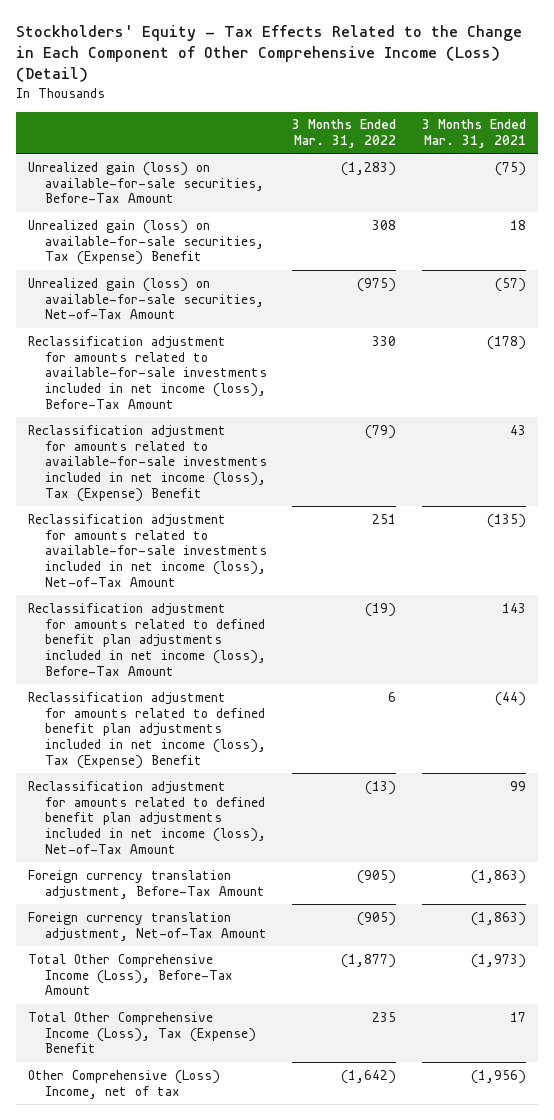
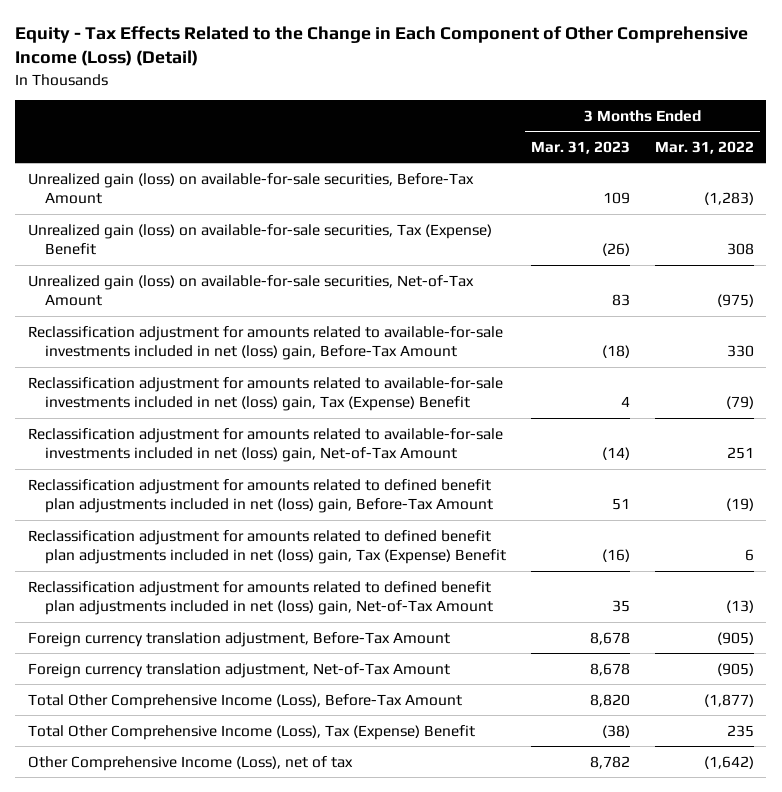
[15,24,522,83] Stockholders' Equity - Tax Effects Related to the Change in Each Component of Other Comprehensive Income (Loss) (Detail) -> [15,26,749,67] Equity - Tax Effects Related to the Change in Each Component of Other Comprehensive Income (Loss) (Detail)
[421,119,526,149] 3 Months Ended Mar. 31, 2021 -> none
none -> [531,140,631,154] Mar. 31, 2023
[28,335,267,410] Reclassification adjustment for amounts related to available-for-sale investments included in net income (loss), Before-Tax Amount -> [27,325,503,361] Reclassification adjustment for amounts related to available-for-sale investments included in net (loss) gain, Before-Tax Amount
[28,424,267,503] Reclassification adjustment for amounts related to available-for-sale investments included in net income (loss), Tax (Expense) Benefit -> [27,376,503,412] Reclassification adjustment for amounts related to available-for-sale investments included in net (loss) gain, Tax (Expense) Benefit
[28,513,267,588] Reclassification adjustment for amounts related to available-for-sale investments included in net income (loss), Net-of-Tax Amount -> [27,427,503,463] Reclassification adjustment for amounts related to available-for-sale investments included in net (loss) gain, Net-of-Tax Amount
[28,602,266,677] Reclassification adjustment for amounts related to defined benefit plan adjustments included in net income (loss), Before-Tax Amount -> [27,478,494,514] Reclassification adjustment for amounts related to defined benefit plan adjustments included in net (loss) gain, Before-Tax Amount
[28,691,266,770] Reclassification adjustment for amounts related to defined benefit plan adjustments included in net income (loss), Tax (Expense) Benefit -> [27,529,507,565] Reclassification adjustment for amounts related to defined benefit plan adjustments included in net (loss) gain, Tax (Expense) Benefit
[28,780,266,855] Reclassification adjustment for amounts related to defined benefit plan adjustments included in net income (loss), Net-of-Tax Amount -> [27,580,494,616] Reclassification adjustment for amounts related to defined benefit plan adjustments included in net (loss) gain, Net-of-Tax Amount
[28,1069,221,1099] Other Comprehensive (Loss) Income, net of tax -> [27,755,353,771] Other Comprehensive Income (Loss), net of tax

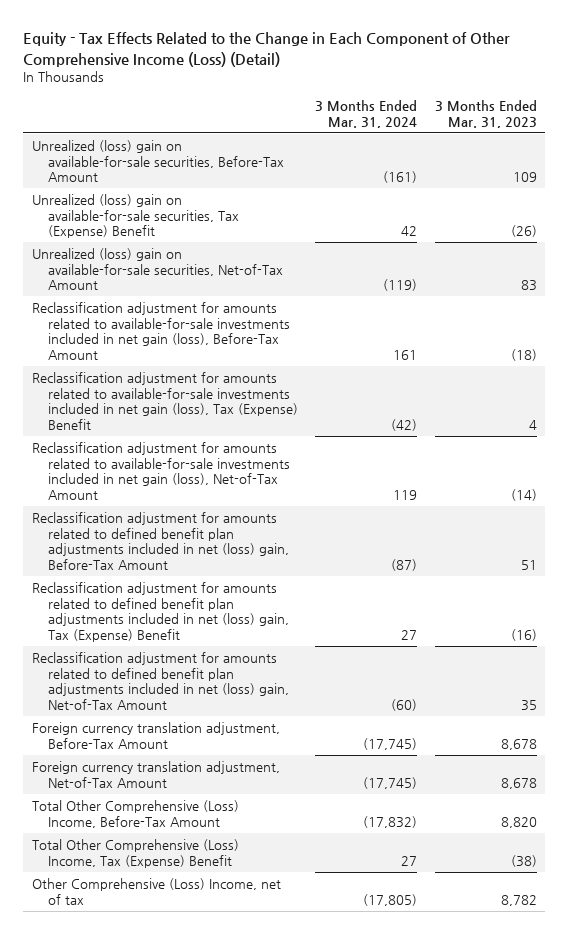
[655,140,755,154] Mar. 31, 2022 -> none
none -> [315,100,418,128] 3 Months Ended Mar. 31, 2024
[27,172,474,205] Unrealized gain (loss) on available-for-sale securities, Before-Tax Amount -> [31,140,285,183] Unrealized (loss) gain on available-for-sale securities, Before-Tax Amount
[27,223,492,256] Unrealized gain (loss) on available-for-sale securities, Tax (Expense) Benefit -> [31,194,240,239] Unrealized (loss) gain on available-for-sale securities, Tax (Expense) Benefit
[27,274,474,307] Unrealized gain (loss) on available-for-sale securities, Net-of-Tax Amount -> [31,248,284,291] Unrealized (loss) gain on available-for-sale securities, Net-of-Tax Amount
[27,325,503,361] Reclassification adjustment for amounts related to available-for-sale investments included in net (loss) gain, Before-Tax Amount -> [31,302,291,360] Reclassification adjustment for amounts related to available-for-sale investments included in net gain (loss), Before-Tax Amount
[27,376,503,412] Reclassification adjustment for amounts related to available-for-sale investments included in net (loss) gain, Tax (Expense) Benefit -> [31,372,299,430] Reclassification adjustment for amounts related to available-for-sale investments included in net gain (loss), Tax (Expense) Benefit
[27,427,503,463] Reclassification adjustment for amounts related to available-for-sale investments included in net (loss) gain, Net-of-Tax Amount -> [31,442,291,500] Reclassification adjustment for amounts related to available-for-sale investments included in net gain (loss), Net-of-Tax Amount
[27,693,462,709] Total Other Comprehensive Income (Loss), Before-Tax Amount -> [31,800,239,828] Total Other Comprehensive (Loss) Income, Before-Tax Amount
[27,724,475,740] Total Other Comprehensive Income (Loss), Tax (Expense) Benefit -> [31,839,239,868] Total Other Comprehensive (Loss) Income, Tax (Expense) Benefit
[27,755,353,771] Other Comprehensive Income (Loss), net of tax -> [31,878,281,905] Other Comprehensive (Loss) Income, net of tax

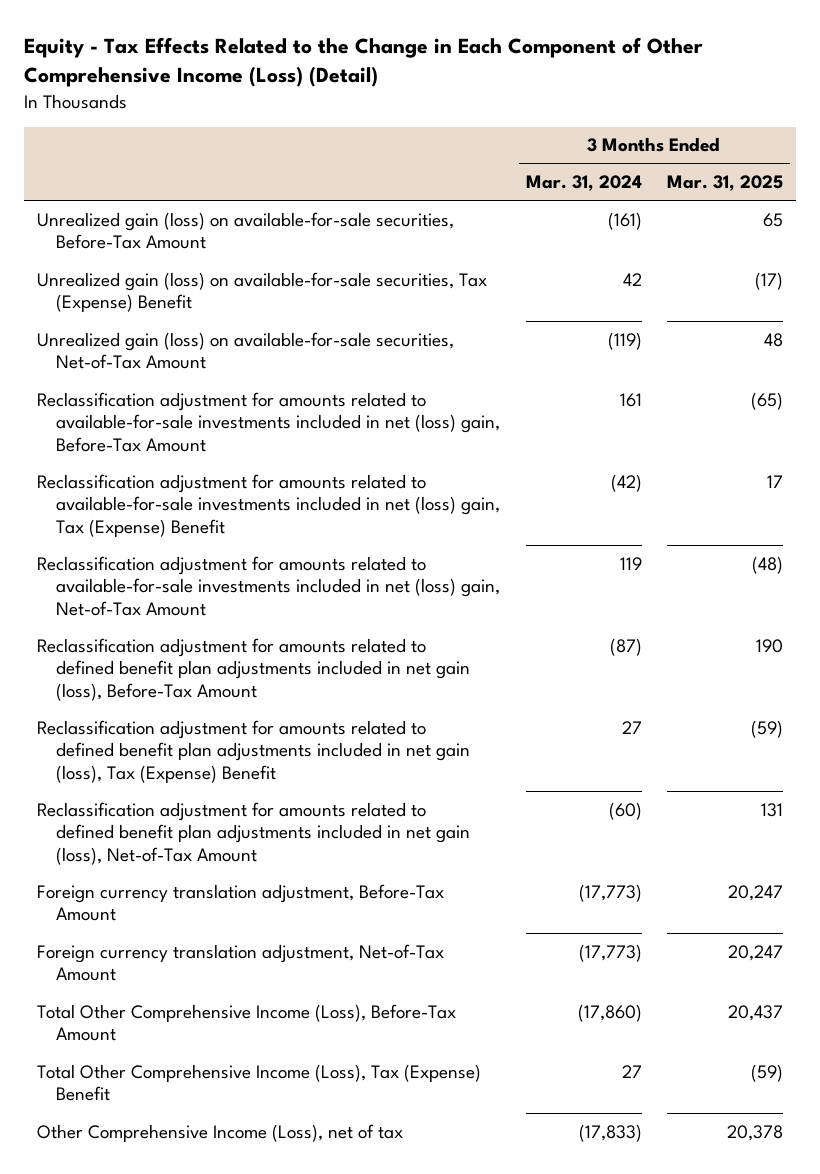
[434,100,537,128] 3 Months Ended Mar. 31, 2023 -> none
none -> [667,175,784,192] Mar. 31, 2025
[31,140,285,183] Unrealized (loss) gain on available-for-sale securities, Before-Tax Amount -> [36,211,454,250] Unrealized gain (loss) on available-for-sale securities, Before-Tax Amount
[31,194,240,239] Unrealized (loss) gain on available-for-sale securities, Tax (Expense) Benefit -> [36,271,487,313] Unrealized gain (loss) on available-for-sale securities, Tax (Expense) Benefit
[31,248,284,291] Unrealized (loss) gain on available-for-sale securities, Net-of-Tax Amount -> [36,331,454,370] Unrealized gain (loss) on available-for-sale securities, Net-of-Tax Amount
[31,302,291,360] Reclassification adjustment for amounts related to available-for-sale investments included in net gain (loss), Before-Tax Amount -> [36,391,500,453] Reclassification adjustment for amounts related to available-for-sale investments included in net (loss) gain, Before-Tax Amount
[31,372,299,430] Reclassification adjustment for amounts related to available-for-sale investments included in net gain (loss), Tax (Expense) Benefit -> [36,473,500,538] Reclassification adjustment for amounts related to available-for-sale investments included in net (loss) gain, Tax (Expense) Benefit
[31,442,291,500] Reclassification adjustment for amounts related to available-for-sale investments included in net gain (loss), Net-of-Tax Amount -> [36,555,500,617] Reclassification adjustment for amounts related to available-for-sale investments included in net (loss) gain, Net-of-Tax Amount
[31,512,290,570] Reclassification adjustment for amounts related to defined benefit plan adjustments included in net (loss) gain, Before-Tax Amount -> [36,637,470,702] Reclassification adjustment for amounts related to defined benefit plan adjustments included in net gain (loss), Before-Tax Amount
[31,582,290,642] Reclassification adjustment for amounts related to defined benefit plan adjustments included in net (loss) gain, Tax (Expense) Benefit -> [36,719,470,784] Reclassification adjustment for amounts related to defined benefit plan adjustments included in net gain (loss), Tax (Expense) Benefit
[31,652,290,710] Reclassification adjustment for amounts related to defined benefit plan adjustments included in net (loss) gain, Net-of-Tax Amount -> [36,801,470,866] Reclassification adjustment for amounts related to defined benefit plan adjustments included in net gain (loss), Net-of-Tax Amount
[363,737,418,750] (17,745) -> [578,883,642,902] (17,773)
[363,776,418,789] (17,745) -> [578,943,642,962] (17,773)
[31,800,239,828] Total Other Comprehensive (Loss) Income, Before-Tax Amount -> [36,1003,456,1042] Total Other Comprehensive Income (Loss), Before-Tax Amount
[363,815,418,828] (17,832) -> [577,1003,642,1022] (17,860)
[31,839,239,868] Total Other Comprehensive (Loss) Income, Tax (Expense) Benefit -> [36,1063,481,1102] Total Other Comprehensive Income (Loss), Tax (Expense) Benefit
[31,878,281,905] Other Comprehensive (Loss) Income, net of tax -> [36,1123,403,1142] Other Comprehensive Income (Loss), net of tax
[363,893,418,906] (17,805) -> [578,1123,642,1142] (17,833)

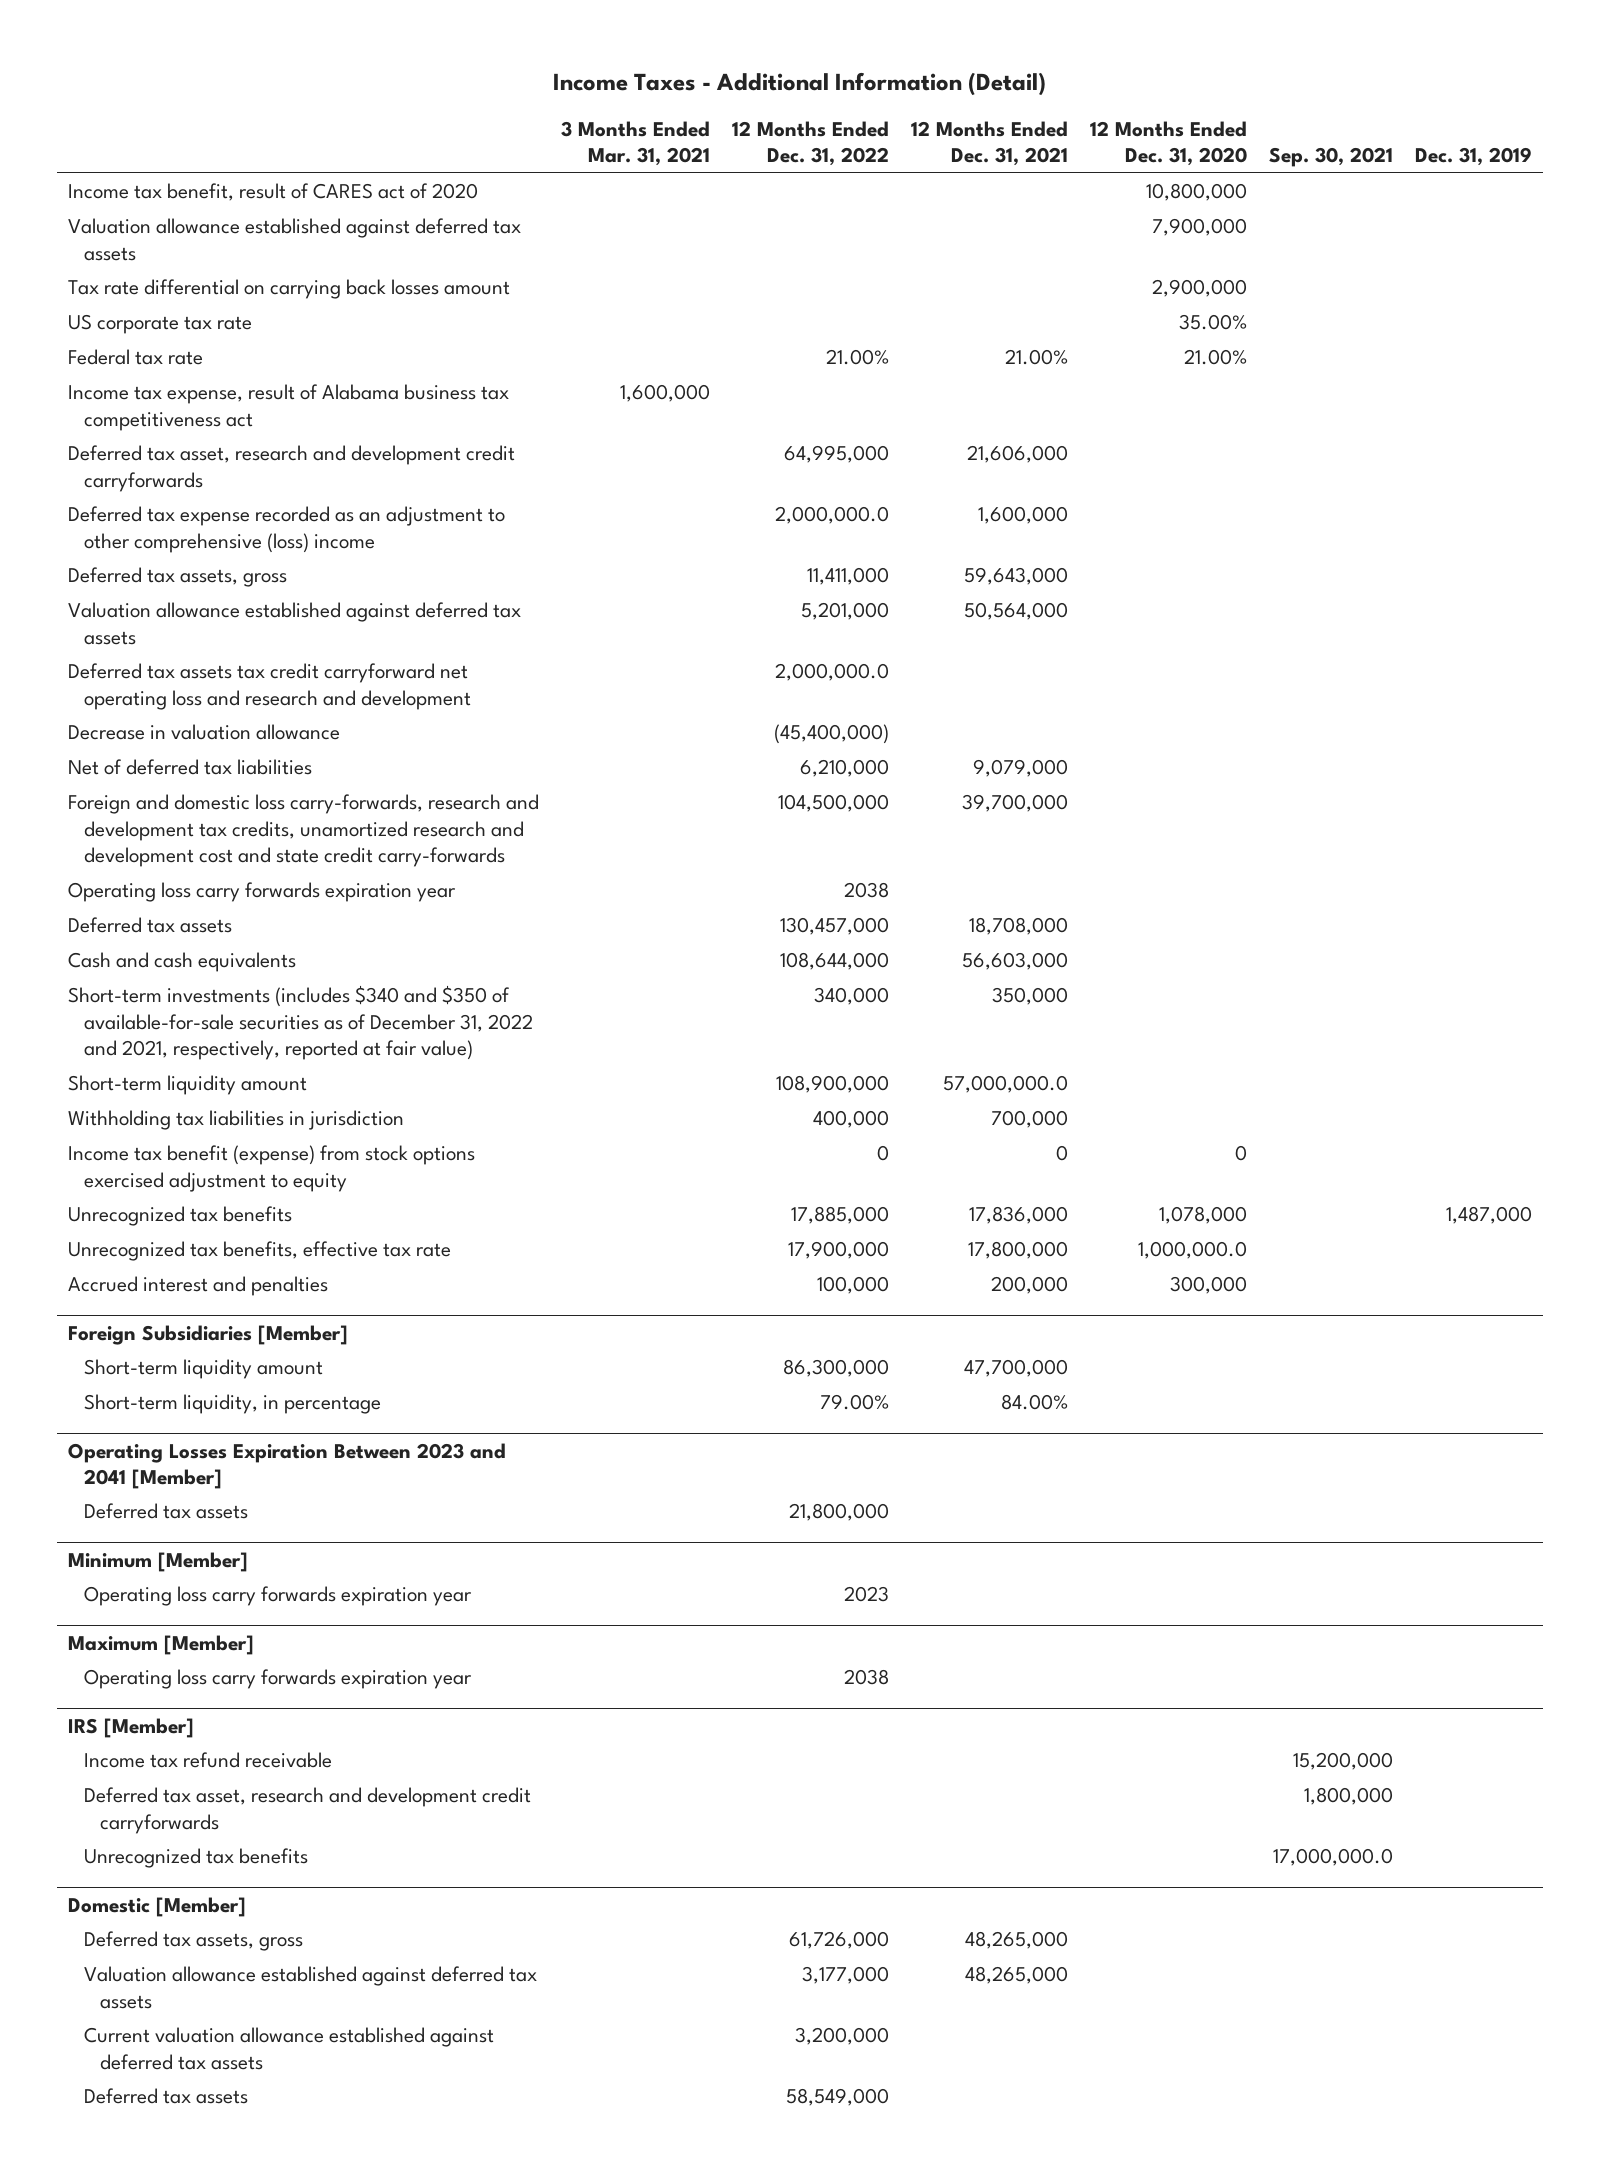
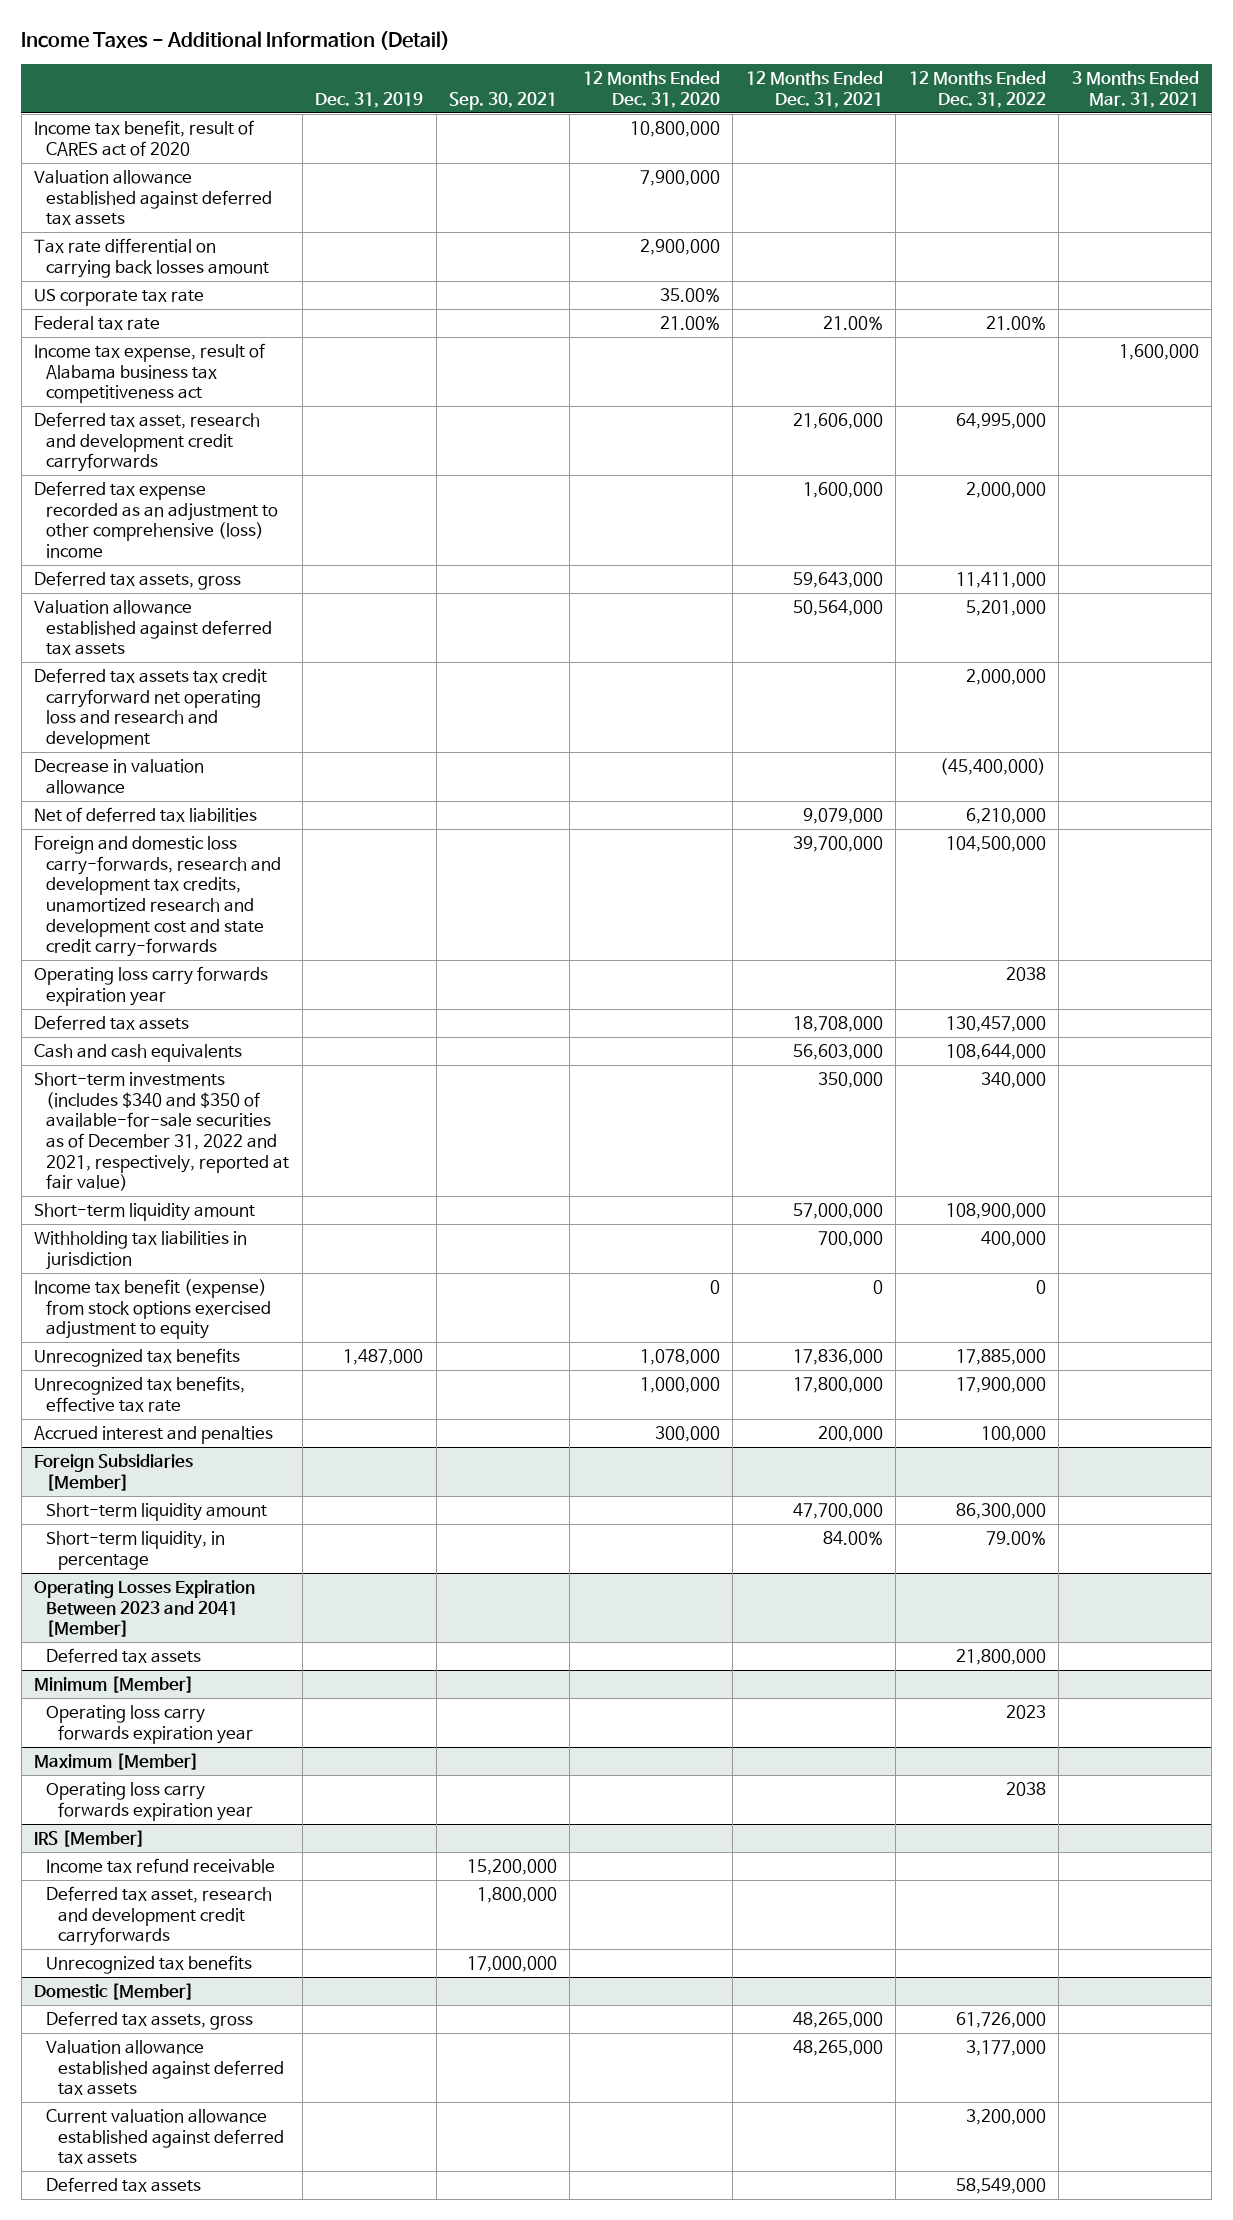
[775,506,890,525] 2,000,000.0 -> [965,482,1046,499] 2,000,000
[775,663,890,682] 2,000,000.0 -> [965,669,1046,686] 2,000,000
[943,1075,1069,1094] 57,000,000.0 -> [792,1203,883,1220] 57,000,000
[1138,1241,1248,1260] 1,000,000.0 -> [639,1377,720,1394] 1,000,000
[1273,1848,1394,1867] 17,000,000.0 -> [466,1956,557,1973] 17,000,000

